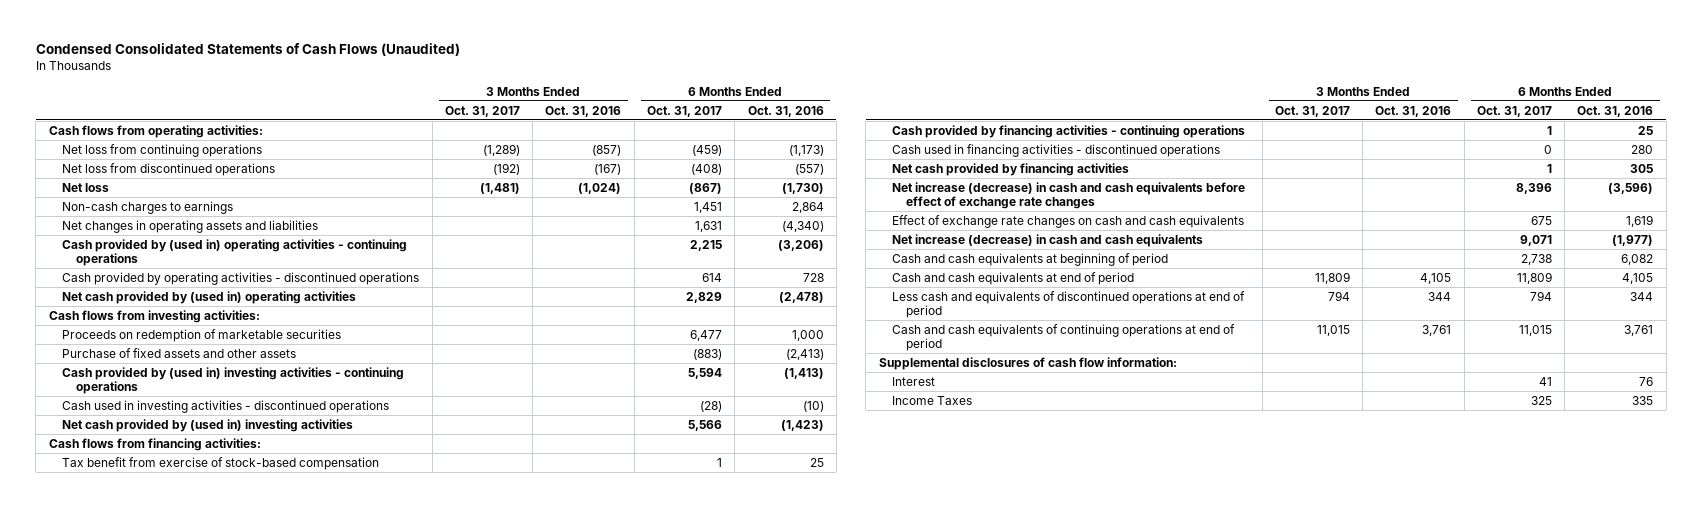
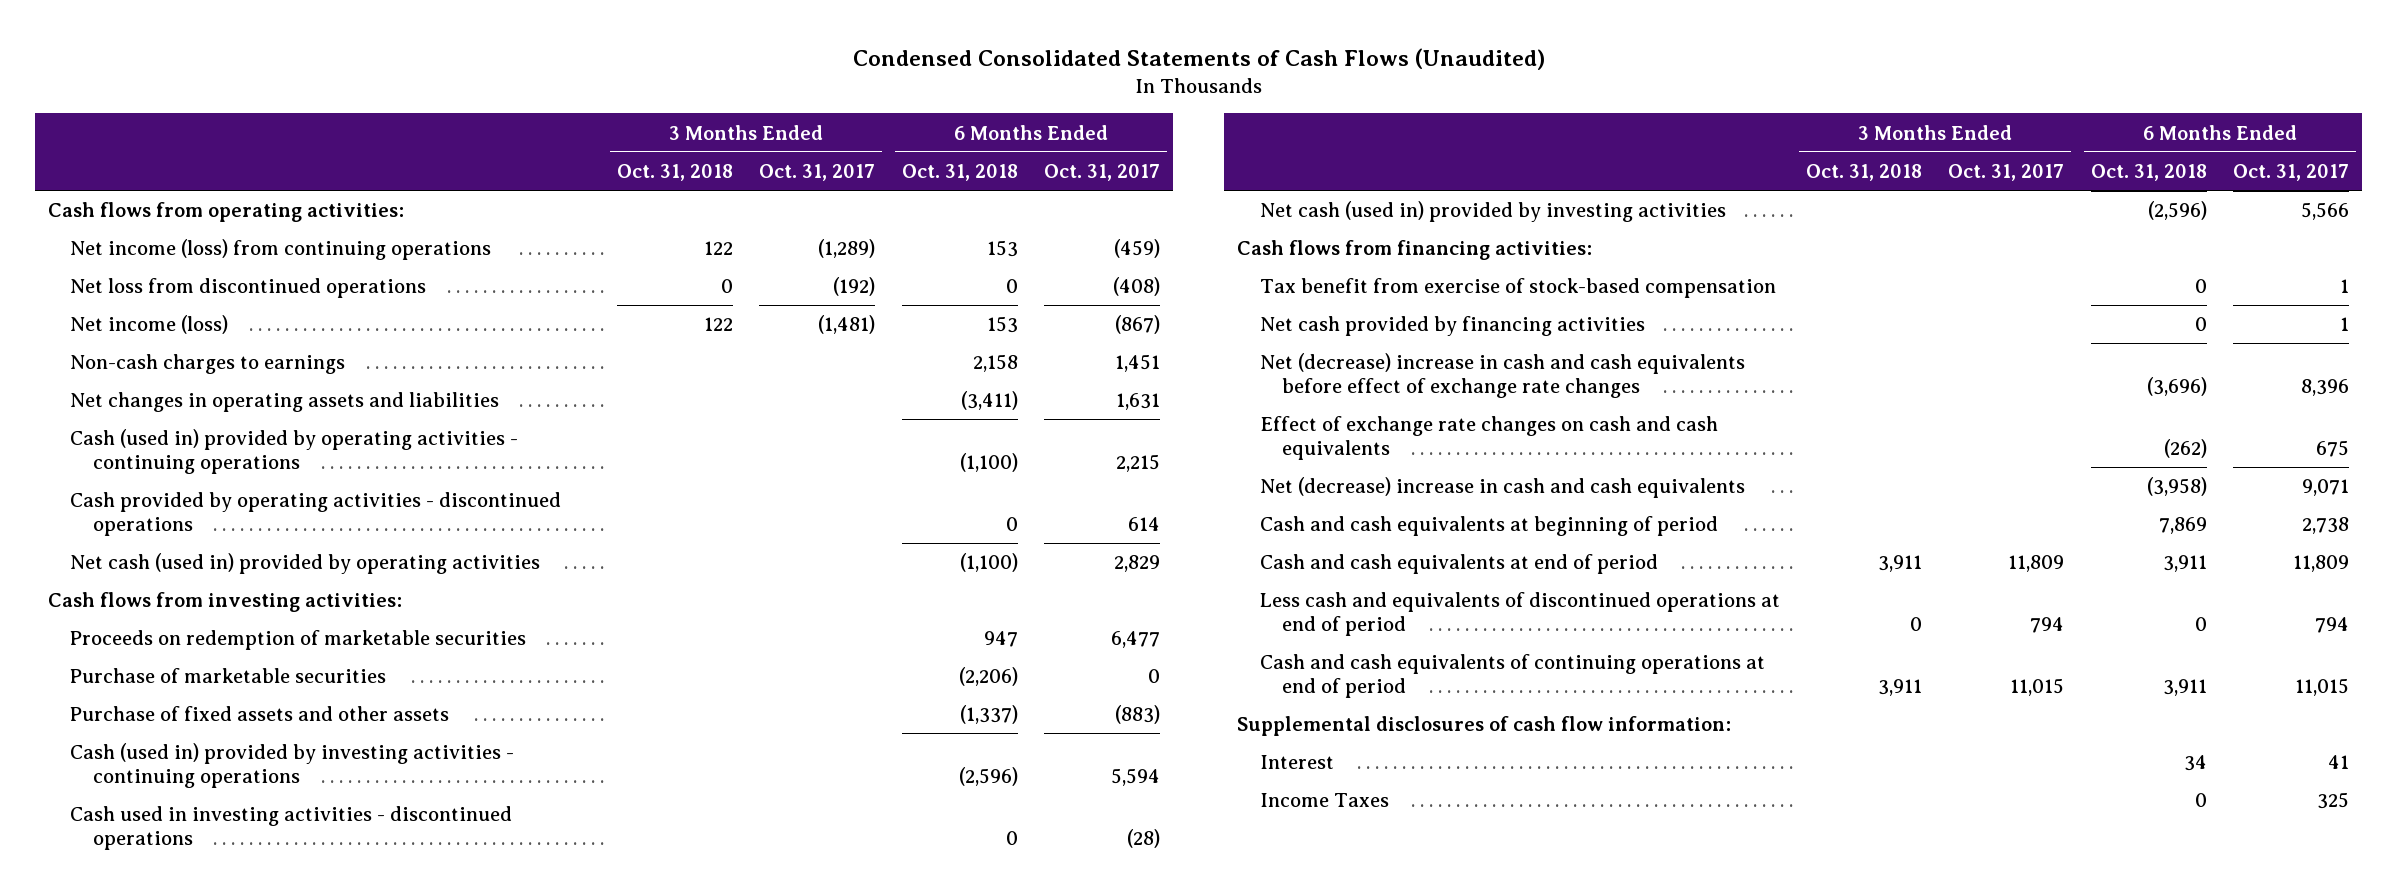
[545,105,622,117] Oct. 31, 2016 -> none
[747,105,824,117] Oct. 31, 2016 -> none
none -> [616,164,733,182] Oct. 31, 2018
none -> [901,164,1018,182] Oct. 31, 2018
[62,143,263,157] Net loss from continuing operations -> [70,239,492,261] Net income (loss) from continuing operations
[62,182,110,192] Net loss -> [70,315,229,335] Net income (loss)
[62,238,408,267] Cash provided by (used in) operating activities - continuing operations -> [70,429,519,475] Cash (used in) provided by operating activities - continuing operations
[62,290,357,304] Net cash provided by (used in) operating activities -> [70,553,541,575] Net cash (used in) provided by operating activities
none -> [70,668,387,684] Purchase of marketable securities
[62,366,405,395] Cash provided by (used in) investing activities - continuing operations -> [70,743,515,789] Cash (used in) provided by investing activities - continuing operations
[62,418,354,432] Net cash provided by (used in) investing activities -> [1259,201,1726,223] Net cash (used in) provided by investing activities
[892,124,1246,138] Cash provided by financing activities - continuing operations -> none
[892,143,1221,157] Cash used in financing activities - discontinued operations -> none
[892,181,1246,210] Net increase (decrease) in cash and cash equivalents before effect of exchange rate changes -> [1259,353,1745,399] Net (decrease) increase in cash and cash equivalents before effect of exchange rate changes
[892,233,1204,247] Net increase (decrease) in cash and cash equivalents -> [1259,477,1745,499] Net (decrease) increase in cash and cash equivalents

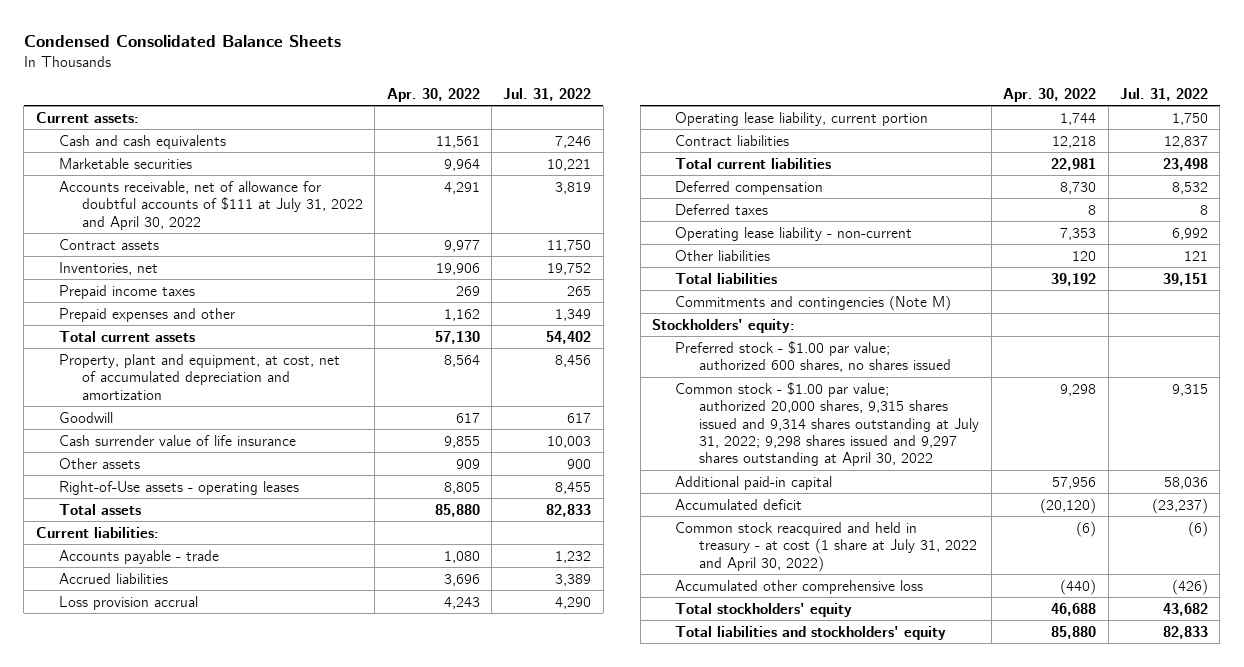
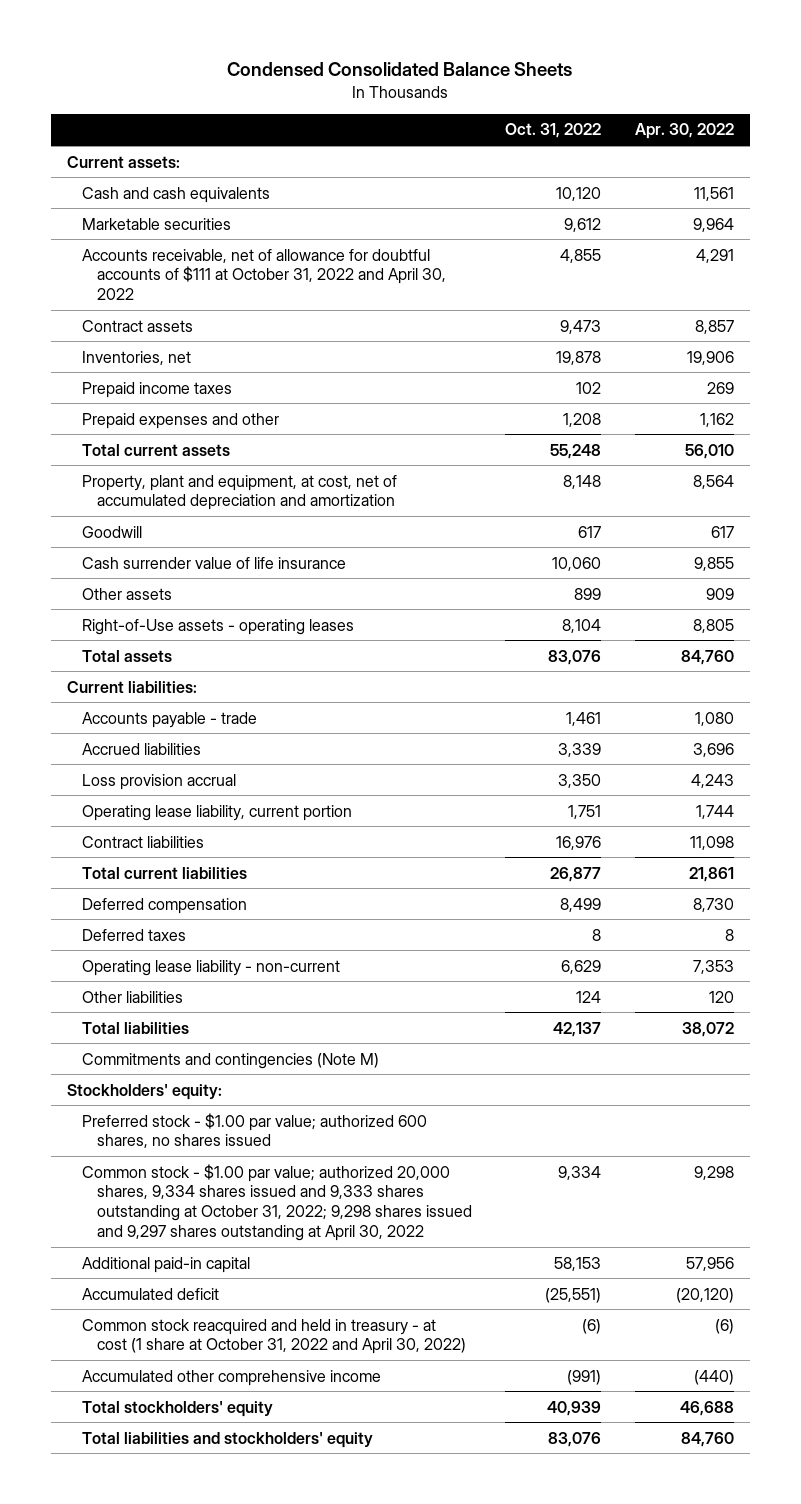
[503,87,592,101] Jul. 31, 2022 -> none
none -> [505,123,602,139] Oct. 31, 2022
[58,180,363,230] Accounts receivable, net of allowance for doubtful accounts of $111 at July 31, 2022 and April 30, 2022 -> [82,248,446,301] Accounts receivable, net of allowance for doubtful accounts of $111 at October 31, 2022 and April 30, 2022
[443,239,480,252] 9,977 -> [694,319,734,334] 8,857
[434,330,480,344] 57,130 -> [684,443,734,459] 56,010
[434,503,480,517] 85,880 -> [680,649,734,665] 84,760
[1052,135,1097,148] 12,218 -> [689,835,734,850] 11,098
[1051,157,1097,171] 22,981 -> [688,866,734,882] 21,861
[1051,272,1097,286] 39,192 -> [681,1021,734,1037] 38,072
[675,381,979,467] Common stock - $1.00 par value; authorized 20,000 shares, 9,315 shares issued and 9,314 shares outstanding at July 31, 2022; 9,298 shares issued and 9,297 shares outstanding at April 30, 2022 -> [82,1163,472,1242] Common stock - $1.00 par value; authorized 20,000 shares, 9,334 shares issued and 9,333 shares outstanding at October 31, 2022; 9,298 shares issued and 9,297 shares outstanding at April 30, 2022
[675,521,977,572] Common stock reacquired and held in treasury - at cost (1 share at July 31, 2022 and April 30, 2022) -> [82,1318,466,1355] Common stock reacquired and held in treasury - at cost (1 share at October 31, 2022 and April 30, 2022)
[675,579,924,594] Accumulated other comprehensive loss -> [82,1369,382,1386] Accumulated other comprehensive income
[1051,625,1097,639] 85,880 -> [680,1431,734,1447] 84,760

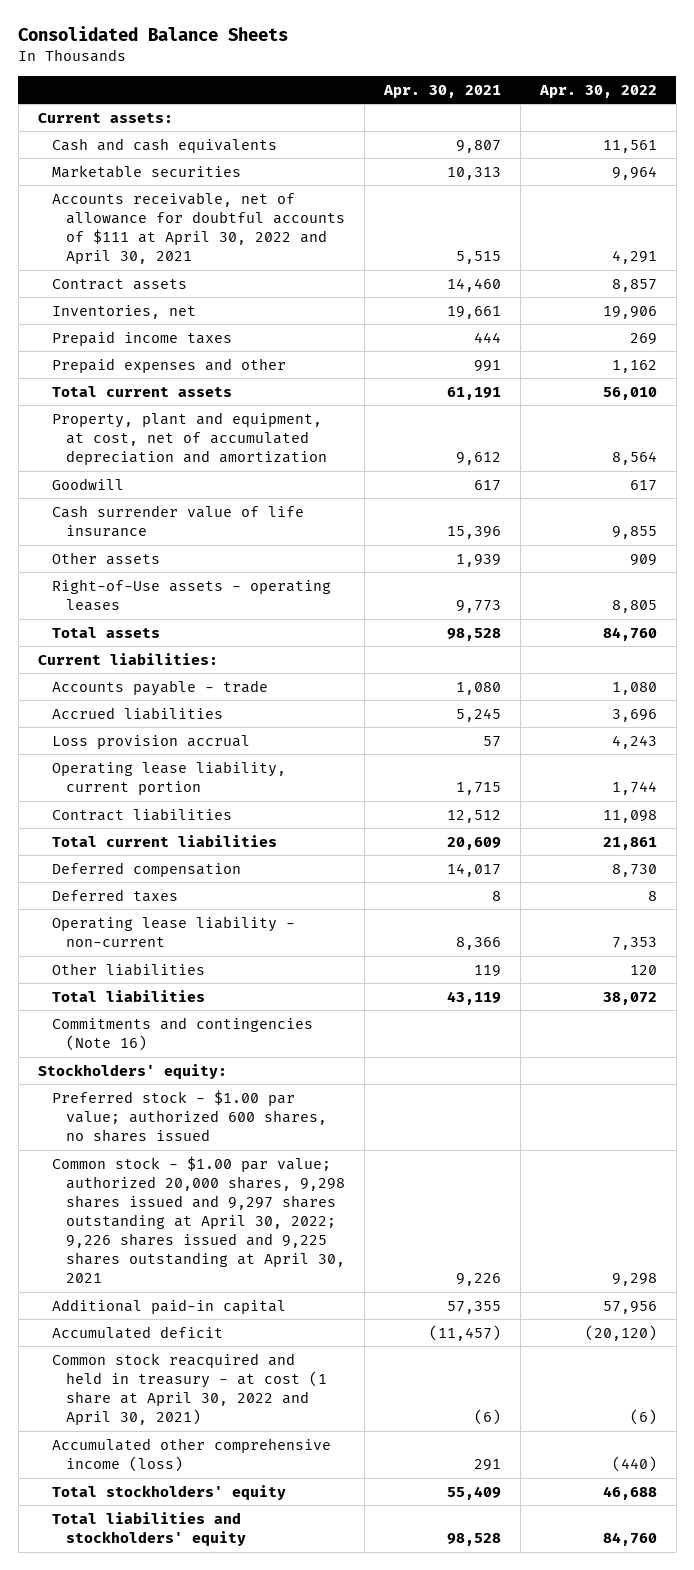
[227,61,573,76] Condensed Consolidated Balance Sheets -> [18,26,289,42] Consolidated Balance Sheets
[505,123,602,139] Oct. 31, 2022 -> none
none -> [382,84,501,98] Apr. 30, 2021
[82,248,446,301] Accounts receivable, net of allowance for doubtful accounts of $111 at October 31, 2022 and April 30, 2022 -> [52,191,346,265] Accounts receivable, net of allowance for doubtful accounts of $111 at April 30, 2022 and April 30, 2021
[82,1052,380,1069] Commitments and contingencies (Note M) -> [52,1016,314,1051] Commitments and contingencies (Note 16)
[82,1163,472,1242] Common stock - $1.00 par value; authorized 20,000 shares, 9,334 shares issued and 9,333 shares outstanding at October 31, 2022; 9,298 shares issued and 9,297 shares outstanding at April 30, 2022 -> [52,1155,346,1284] Common stock - $1.00 par value; authorized 20,000 shares, 9,298 shares issued and 9,297 shares outstanding at April 30, 2022; 9,226 shares issued and 9,225 shares outstanding at April 30, 2021
[82,1318,466,1355] Common stock reacquired and held in treasury - at cost (1 share at October 31, 2022 and April 30, 2022) -> [52,1352,328,1426] Common stock reacquired and held in treasury - at cost (1 share at April 30, 2022 and April 30, 2021)
[82,1369,382,1386] Accumulated other comprehensive income -> [52,1437,332,1472] Accumulated other comprehensive income (loss)

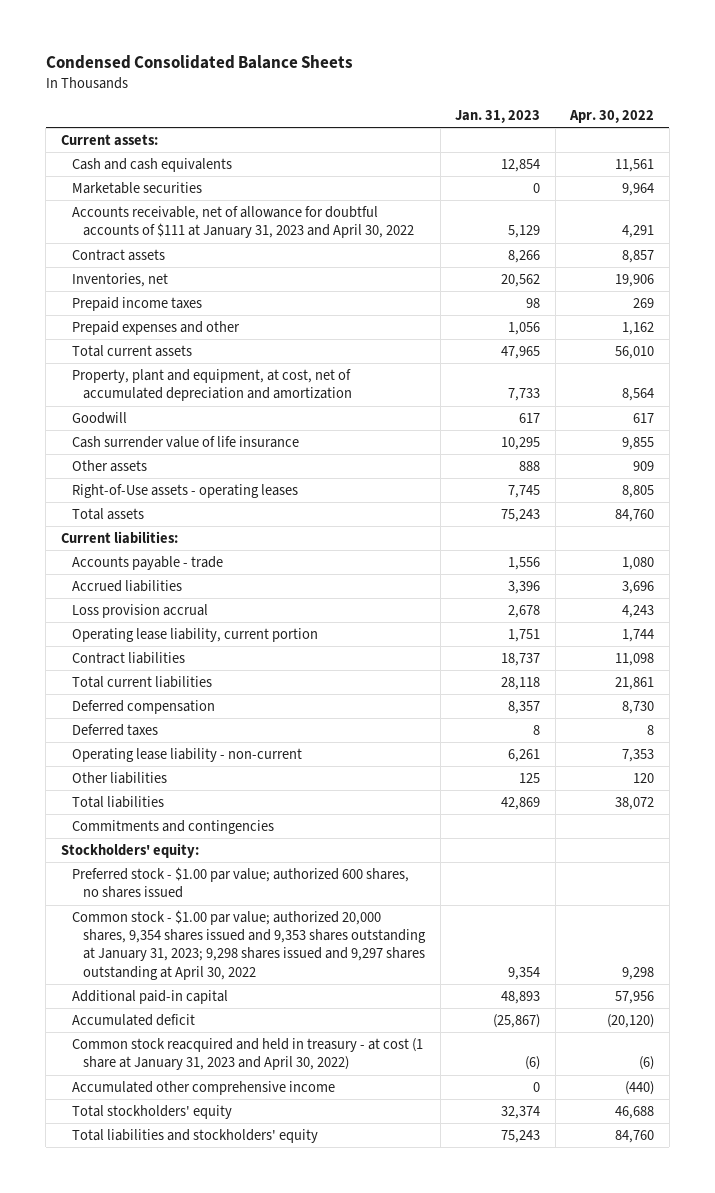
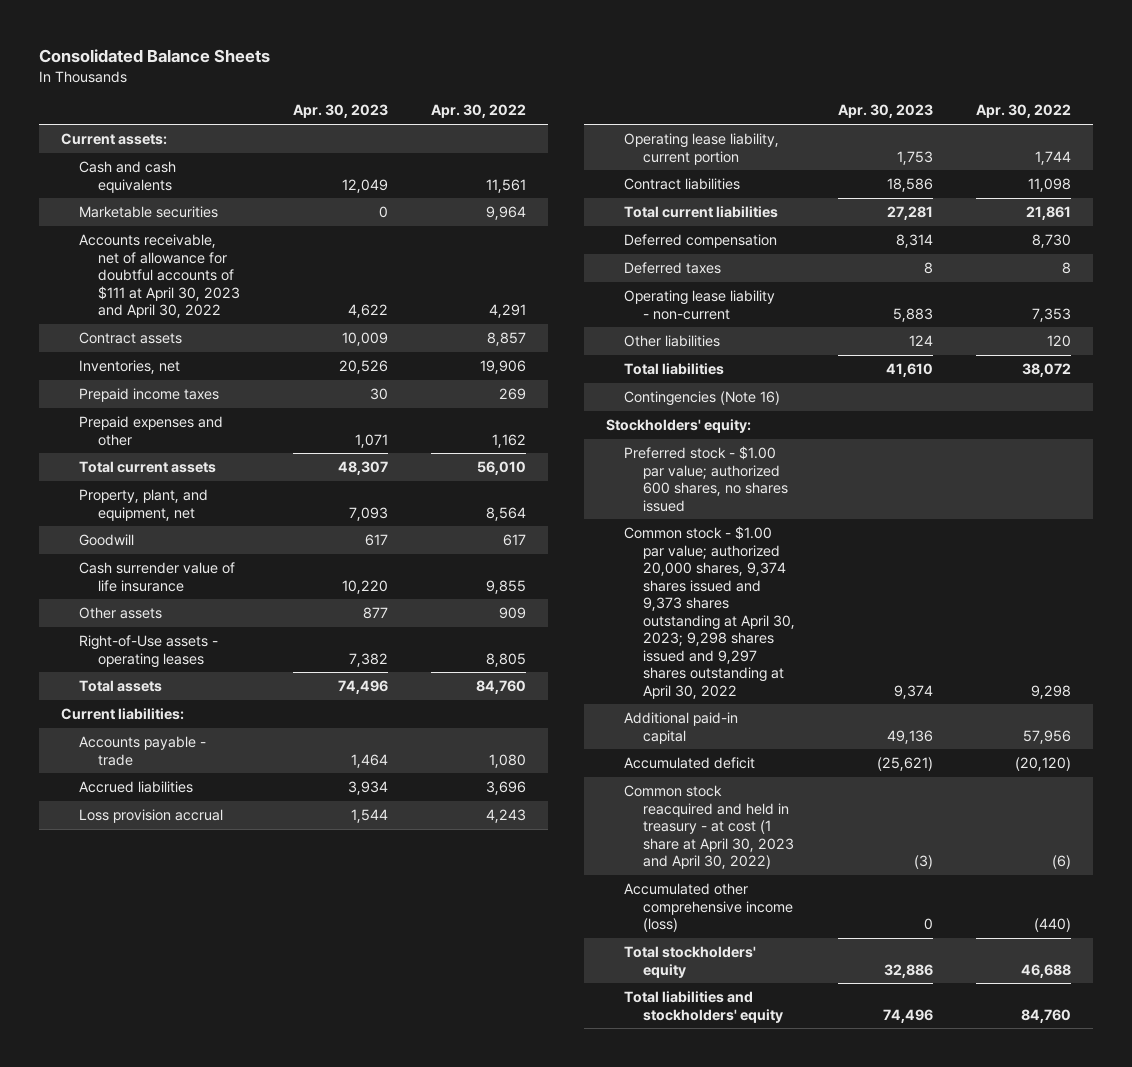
[45,55,353,70] Condensed Consolidated Balance Sheets -> [39,48,271,63] Consolidated Balance Sheets
[455,109,541,123] Jan. 31, 2023 -> none
none -> [292,104,388,119] Apr. 30, 2023
[72,205,415,239] Accounts receivable, net of allowance for doubtful accounts of $111 at January 31, 2023 and April 30, 2022 -> [79,234,240,319] Accounts receivable, net of allowance for doubtful accounts of $111 at April 30, 2023 and April 30, 2022
[72,368,353,402] Property, plant and equipment, at cost, net of accumulated depreciation and amortization -> [79,489,209,521] Property, plant, and equipment, net
[72,819,275,834] Commitments and contingencies -> [624,391,781,407] Contingencies (Note 16)
[72,909,427,980] Common stock - $1.00 par value; authorized 20,000 shares, 9,354 shares issued and 9,353 shares outstanding at January 31, 2023; 9,298 shares issued and 9,297 shares outstanding at April 30, 2022 -> [624,526,795,699] Common stock - $1.00 par value; authorized 20,000 shares, 9,374 shares issued and 9,373 shares outstanding at April 30, 2023; 9,298 shares issued and 9,297 shares outstanding at April 30, 2022
[72,1037,424,1071] Common stock reacquired and held in treasury - at cost (1 share at January 31, 2023 and April 30, 2022) -> [624,785,794,870] Common stock reacquired and held in treasury - at cost (1 share at April 30, 2023 and April 30, 2022)
[72,1080,336,1095] Accumulated other comprehensive income -> [624,883,793,933] Accumulated other comprehensive income (loss)

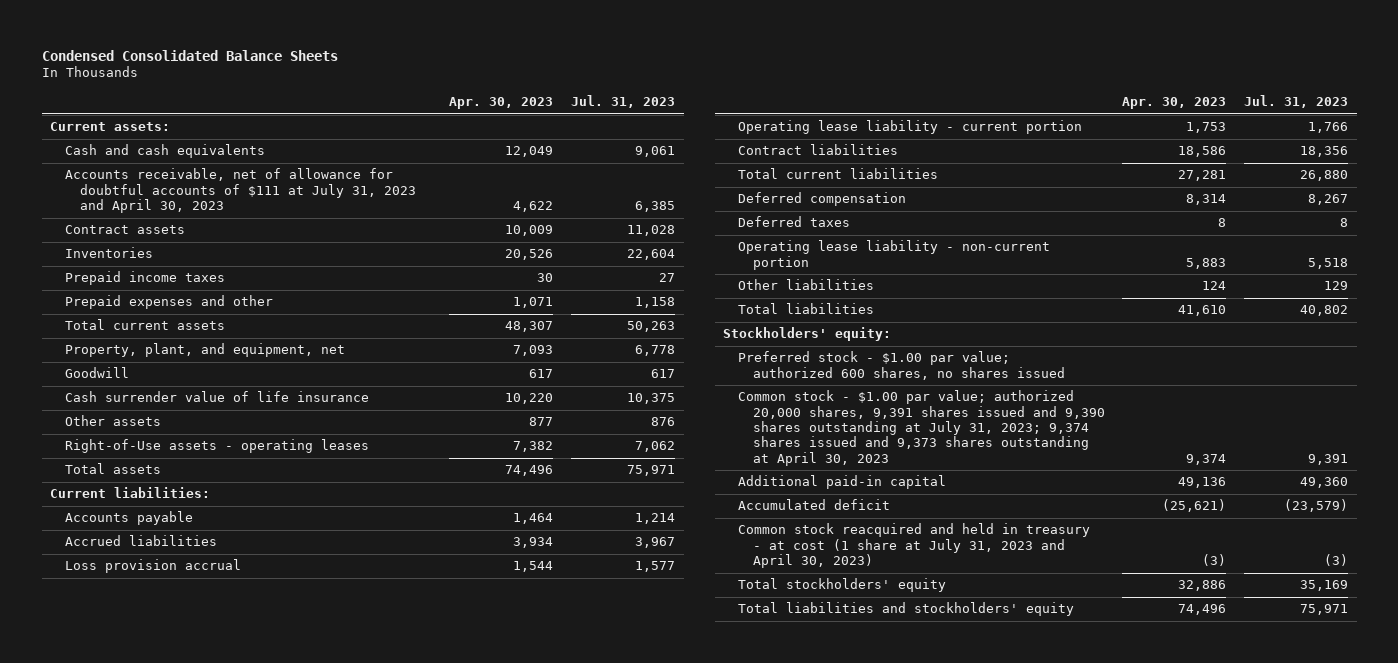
[39,48,271,63] Consolidated Balance Sheets -> [41,49,338,61] Condensed Consolidated Balance Sheets
[431,104,527,119] Apr. 30, 2022 -> none
none -> [570,95,675,109] Jul. 31, 2023
[79,206,219,219] Marketable securities -> none
[79,234,240,319] Accounts receivable, net of allowance for doubtful accounts of $111 at April 30, 2023 and April 30, 2022 -> [64,168,416,214] Accounts receivable, net of allowance for doubtful accounts of $111 at July 31, 2023 and April 30, 2023
[79,360,181,375] Inventories, net -> [64,247,153,259] Inventories
[79,736,207,766] Accounts payable - trade -> [64,511,193,526] Accounts payable
[624,133,780,165] Operating lease liability, current portion -> [738,120,1083,135] Operating lease liability - current portion
[624,290,776,320] Operating lease liability - non-current -> [738,240,1051,270] Operating lease liability - non-current portion
[624,391,781,407] Contingencies (Note 16) -> none
[624,526,795,699] Common stock - $1.00 par value; authorized 20,000 shares, 9,374 shares issued and 9,373 shares outstanding at April 30, 2023; 9,298 shares issued and 9,297 shares outstanding at April 30, 2022 -> [738,390,1105,466] Common stock - $1.00 par value; authorized 20,000 shares, 9,391 shares issued and 9,390 shares outstanding at July 31, 2023; 9,374 shares issued and 9,373 shares outstanding at April 30, 2023
[624,883,793,933] Accumulated other comprehensive income (loss) -> none
[624,785,794,870] Common stock reacquired and held in treasury - at cost (1 share at April 30, 2023 and April 30, 2022) -> [738,523,1091,569] Common stock reacquired and held in treasury - at cost (1 share at July 31, 2023 and April 30, 2023)

